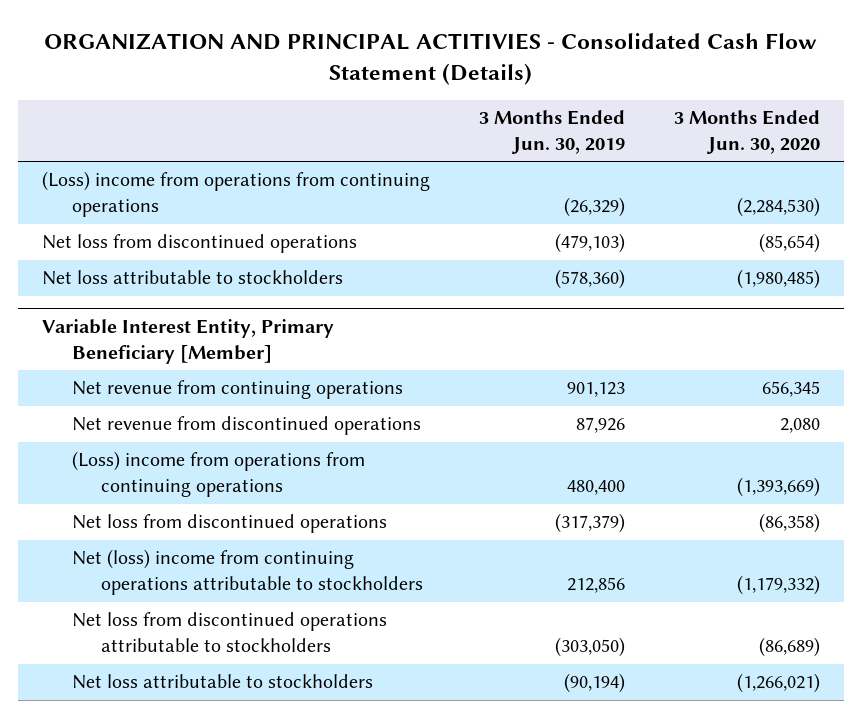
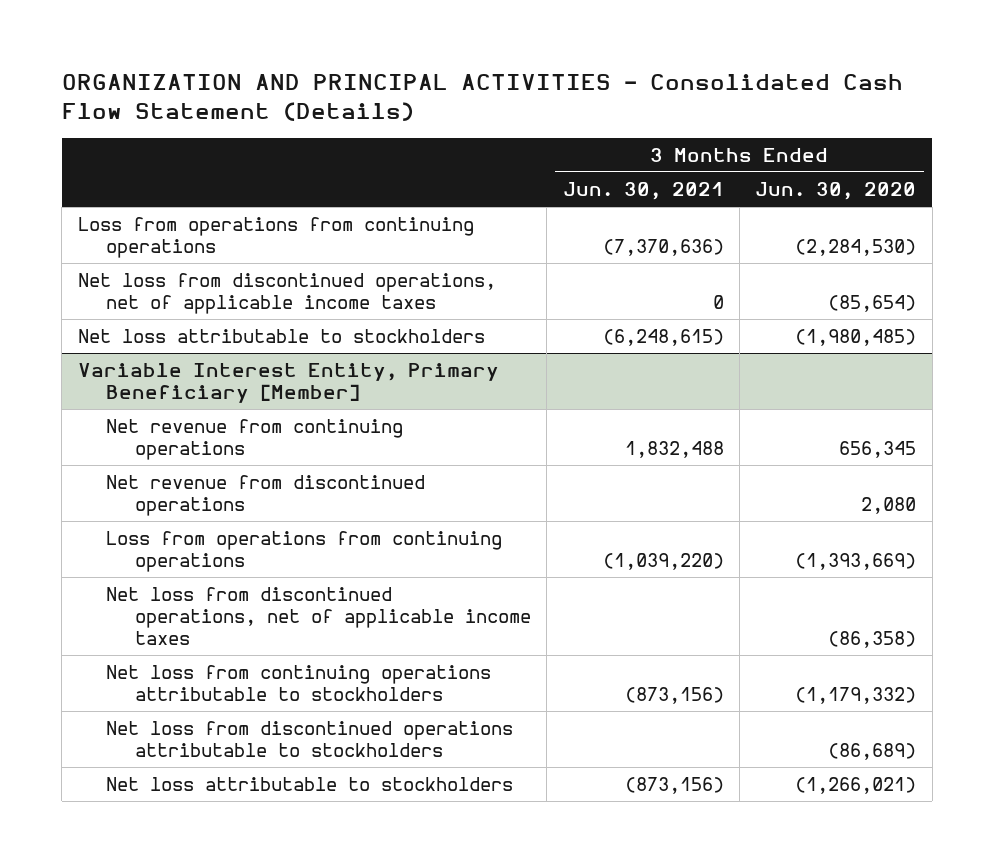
[44,32,818,85] ORGANIZATION AND PRINCIPAL ACTITIVIES - Consolidated Cash Flow Statement (Details) -> [61,74,903,122] ORGANIZATION AND PRINCIPAL ACTIVITIES - Consolidated Cash Flow Statement (Details)
[479,110,626,154] 3 Months Ended Jun. 30, 2019 -> none
none -> [562,182,724,201] Jun. 30, 2021
[42,171,431,218] (Loss) income from operations from continuing operations -> [77,217,474,259] Loss from operations from continuing operations
[42,234,358,254] Net loss from discontinued operations -> [77,273,496,315] Net loss from discontinued operations, net of applicable income taxes
[71,451,365,498] (Loss) income from operations from continuing operations -> [106,531,503,573] Loss from operations from continuing operations
[71,514,387,534] Net loss from discontinued operations -> [106,587,531,645] Net loss from discontinued operations, net of applicable income taxes
[71,549,424,596] Net (loss) income from continuing operations attributable to stockholders -> [106,665,492,702] Net loss from continuing operations attributable to stockholders

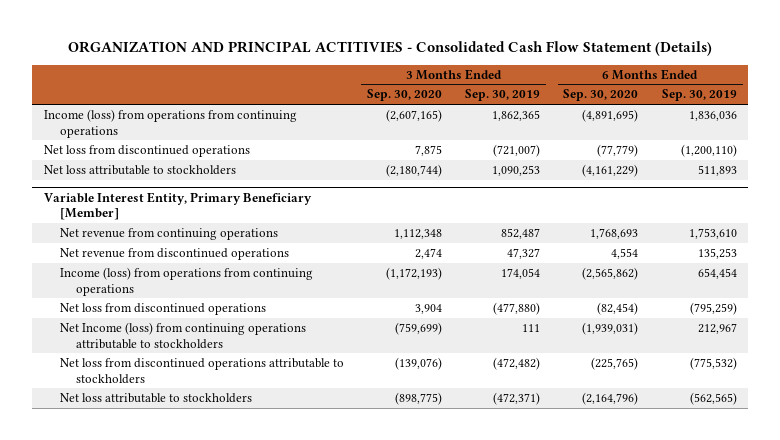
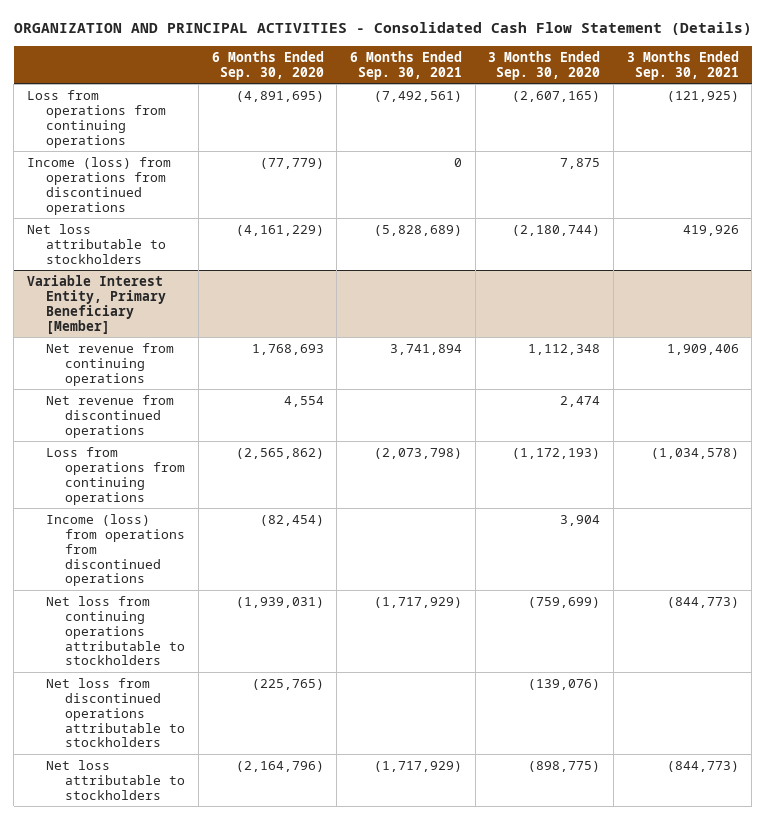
[68,40,713,56] ORGANIZATION AND PRINCIPAL ACTITIVIES - Consolidated Cash Flow Statement (Details) -> [13,22,752,36] ORGANIZATION AND PRINCIPAL ACTIVITIES - Consolidated Cash Flow Statement (Details)
[465,89,541,102] Sep. 30, 2019 -> none
[661,89,737,102] Sep. 30, 2019 -> none
none -> [349,50,462,80] 6 Months Ended Sep. 30, 2021
none -> [626,50,739,80] 3 Months Ended Sep. 30, 2021
[43,109,297,138] Income (loss) from operations from continuing operations -> [26,89,166,148] Loss from operations from continuing operations
[43,145,250,158] Net loss from discontinued operations -> [26,156,171,215] Income (loss) from operations from discontinued operations
[59,267,313,296] Income (loss) from operations from continuing operations -> [45,446,186,505] Loss from operations from continuing operations
[59,303,266,316] Net loss from discontinued operations -> [45,513,186,587] Income (loss) from operations from discontinued operations
[59,322,306,349] Net Income (loss) from continuing operations attributable to stockholders -> [45,595,186,666] Net loss from continuing operations attributable to stockholders

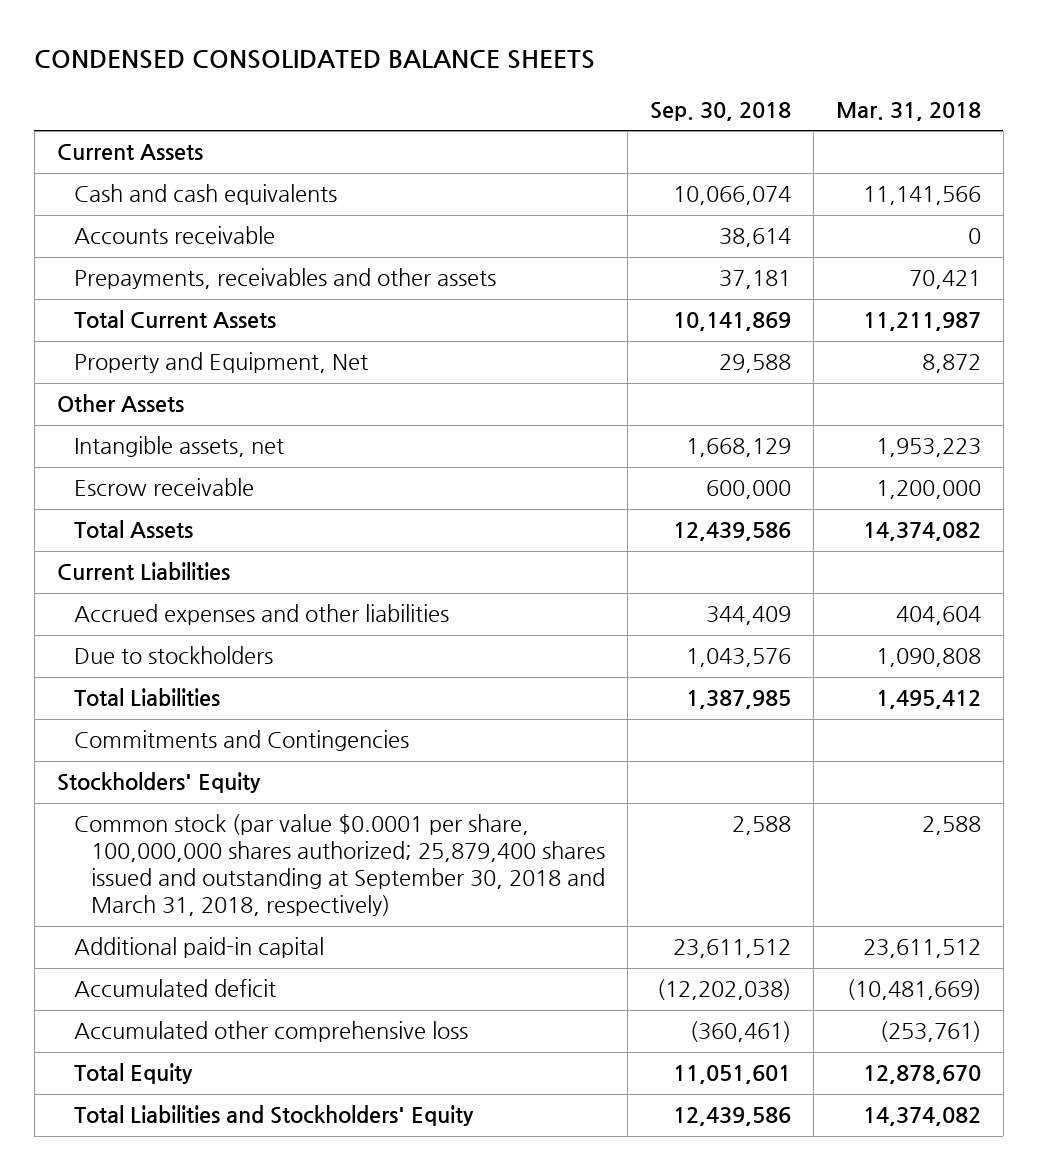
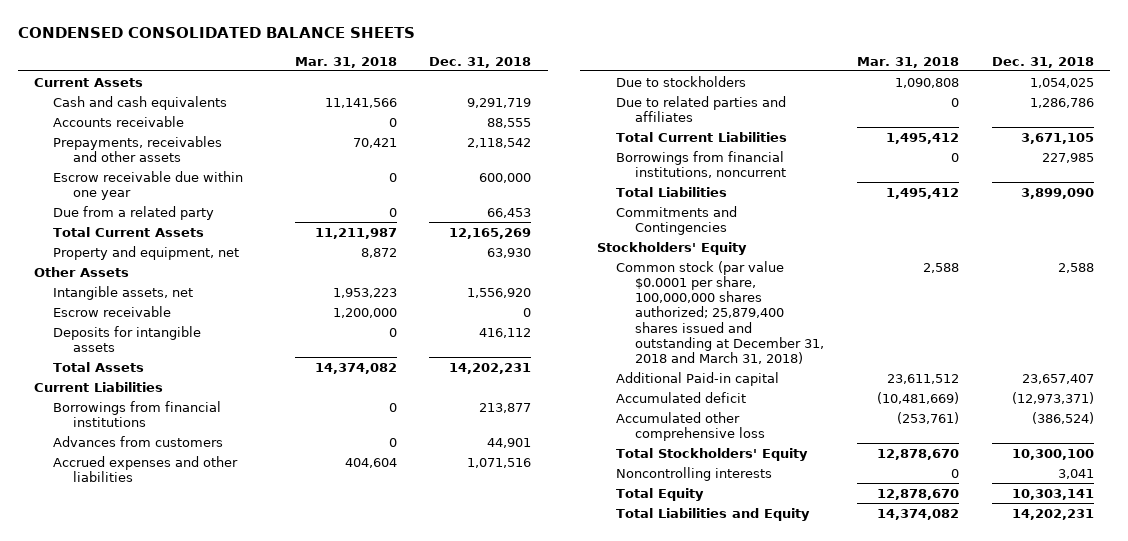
[650,101,792,121] Sep. 30, 2018 -> none
none -> [429,56,532,68] Dec. 31, 2018
none -> [53,170,244,200] Escrow receivable due within one year
none -> [53,205,215,220] Due from a related party
[73,352,368,374] Property and Equipment, Net -> [53,245,240,260] Property and equipment, net
none -> [53,325,202,352] Deposits for intangible assets
none -> [53,400,222,427] Borrowings from financial institutions
none -> [53,435,224,447] Advances from customers
none -> [615,95,786,122] Due to related parties and affiliates
none -> [615,131,787,142] Total Current Liabilities
none -> [615,150,787,178] Borrowings from financial institutions, noncurrent
[73,814,606,917] Common stock (par value $0.0001 per share, 100,000,000 shares authorized; 25,879,400 shares issued and outstanding at September 30, 2018 and March 31, 2018, respectively) -> [615,260,825,364] Common stock (par value $0.0001 per share, 100,000,000 shares authorized; 25,879,400 shares issued and outstanding at December 31, 2018 and March 31, 2018)
[73,937,324,959] Additional paid-in capital -> [615,371,779,386] Additional Paid-in capital
none -> [615,447,808,461] Total Stockholders' Equity
none -> [615,466,772,481] Noncontrolling interests
[73,1105,474,1127] Total Liabilities and Stockholders' Equity -> [615,507,810,521] Total Liabilities and Equity

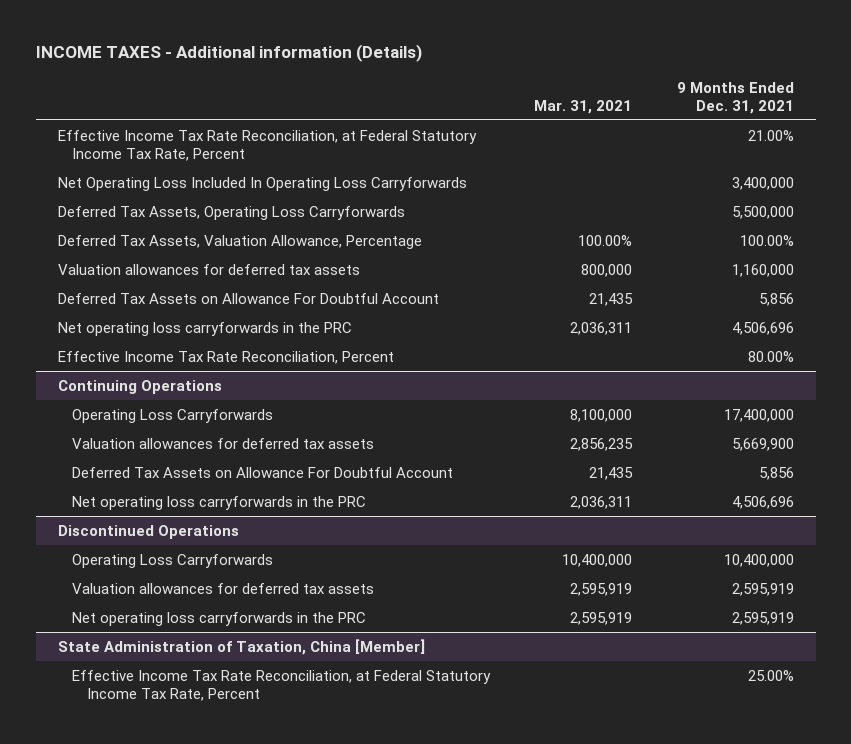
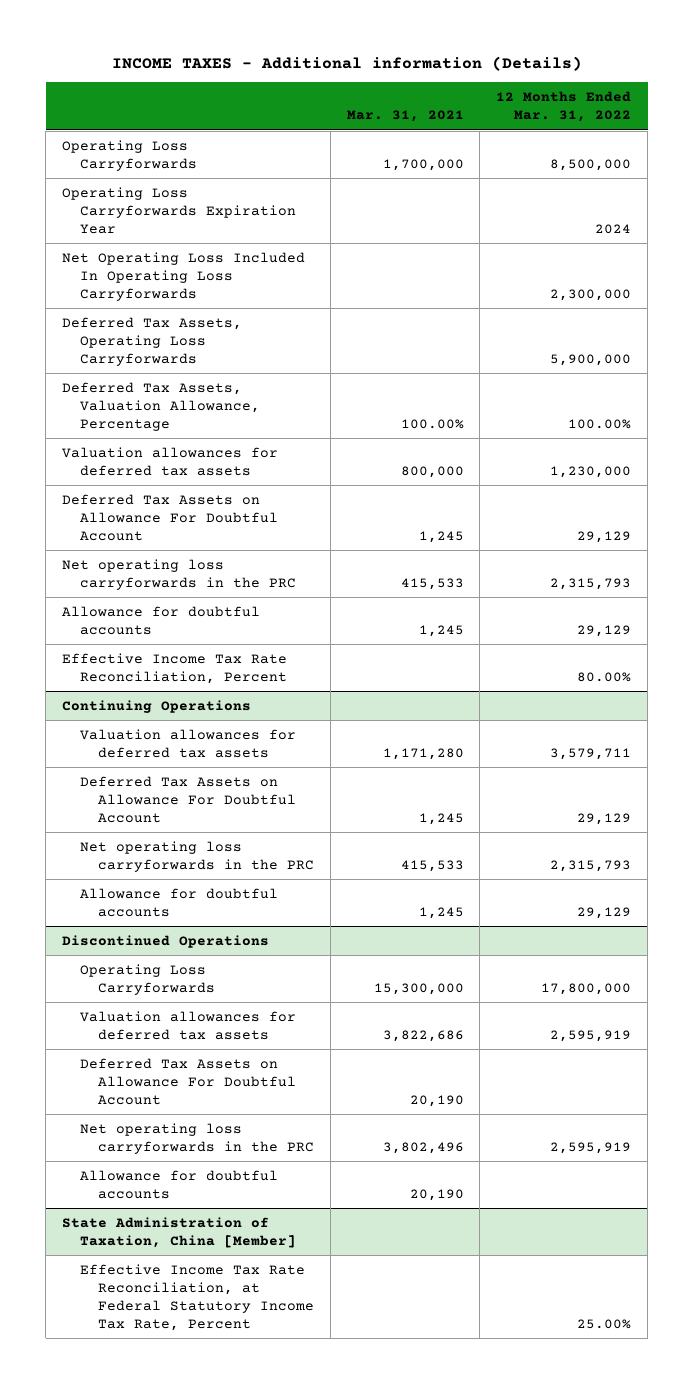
[676,81,794,114] 9 Months Ended Dec. 31, 2021 -> none
none -> [496,91,632,123] 12 Months Ended Mar. 31, 2022
[57,129,477,161] Effective Income Tax Rate Reconciliation, at Federal Statutory Income Tax Rate, Percent -> none
none -> [61,139,197,171] Operating Loss Carryforwards
none -> [61,186,296,234] Operating Loss Carryforwards Expiration Year
[589,292,634,306] 21,435 -> [418,530,464,543] 1,245
[570,321,633,335] 2,036,311 -> [400,577,464,590] 415,533
none -> [61,605,260,635] Allowance for doubtful accounts
[72,408,274,423] Operating Loss Carryforwards -> none
[570,437,634,451] 2,856,235 -> [382,747,464,760] 1,171,280
[589,466,634,480] 21,435 -> [418,812,464,825] 1,245
[570,495,633,509] 2,036,311 -> [400,859,464,872] 415,533
none -> [79,887,278,917] Allowance for doubtful accounts
[562,553,633,567] 10,400,000 -> [373,982,464,995] 15,300,000
[570,582,633,596] 2,595,919 -> [382,1029,464,1042] 3,822,686
none -> [79,1057,296,1105] Deferred Tax Assets on Allowance For Doubtful Account
[570,611,633,625] 2,595,919 -> [382,1141,464,1154] 3,802,496
none -> [79,1169,278,1199] Allowance for doubtful accounts

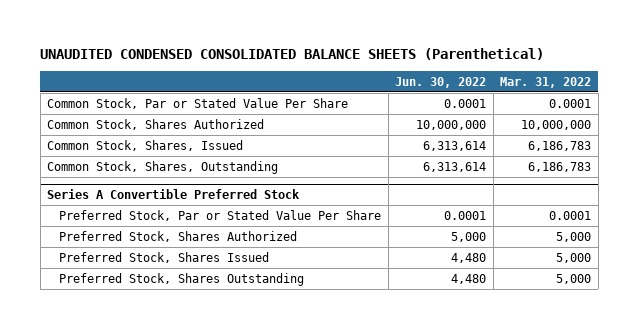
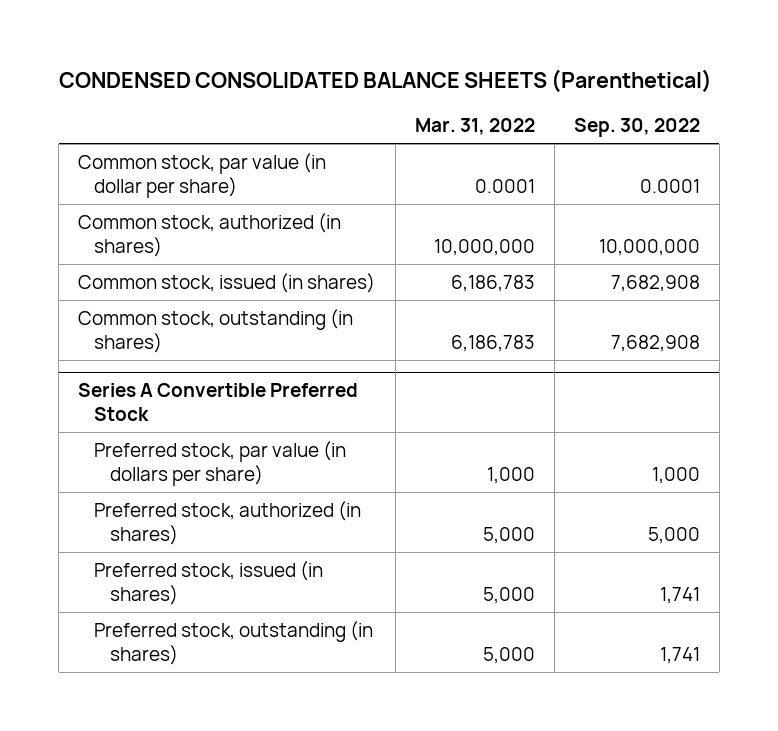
[40,48,545,61] UNAUDITED CONDENSED CONSOLIDATED BALANCE SHEETS (Parenthetical) -> [58,69,712,94] CONDENSED CONSOLIDATED BALANCE SHEETS (Parenthetical)
[395,77,487,89] Jun. 30, 2022 -> none
none -> [573,118,700,138] Sep. 30, 2022
[47,97,349,109] Common Stock, Par or Stated Value Per Share -> [78,153,327,199] Common stock, par value (in dollar per share)
[47,118,265,130] Common Stock, Shares Authorized -> [78,213,342,258] Common stock, authorized (in shares)
[47,139,244,151] Common Stock, Shares, Issued -> [78,273,376,294] Common stock, issued (in shares)
[47,160,279,174] Common Stock, Shares, Outstanding -> [78,309,354,354] Common stock, outstanding (in shares)
[59,209,382,221] Preferred Stock, Par or Stated Value Per Share -> [94,441,347,487] Preferred stock, par value (in dollars per share)
[549,210,592,220] 0.0001 -> [486,467,535,485] 1,000
[59,230,298,242] Preferred Stock, Shares Authorized -> [94,501,362,546] Preferred stock, authorized (in shares)
[59,251,270,263] Preferred Stock, Shares Issued -> [94,561,324,606] Preferred stock, issued (in shares)
[59,272,305,286] Preferred Stock, Shares Outstanding -> [94,621,374,666] Preferred stock, outstanding (in shares)

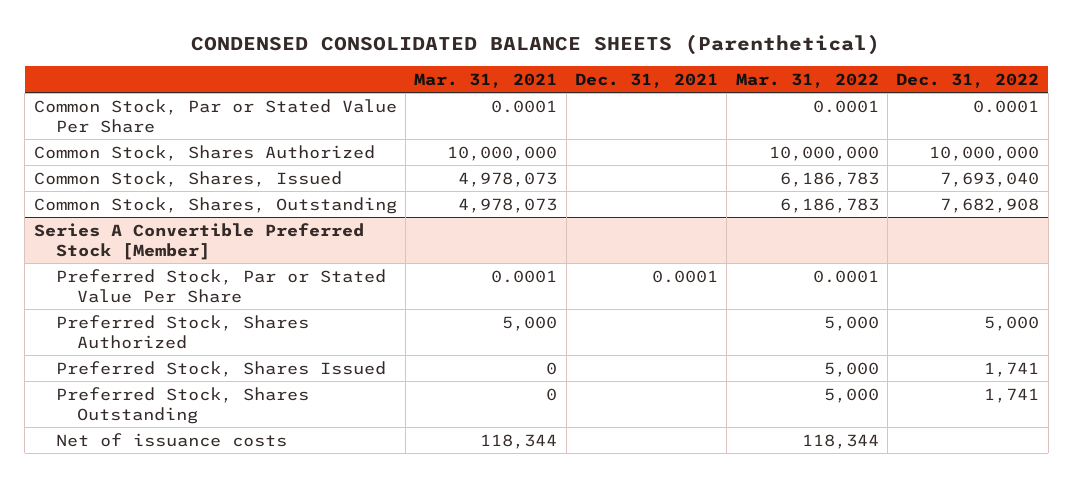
[573,118,700,138] Sep. 30, 2022 -> none
none -> [414,72,558,88] Mar. 31, 2021
none -> [574,72,718,88] Dec. 31, 2021
none -> [896,72,1040,88] Dec. 31, 2022
[78,153,327,199] Common stock, par value (in dollar per share) -> [33,98,397,133] Common Stock, Par or Stated Value Per Share
[78,213,342,258] Common stock, authorized (in shares) -> [33,144,375,161] Common Stock, Shares Authorized
[78,273,376,294] Common stock, issued (in shares) -> [33,170,342,187] Common Stock, Shares, Issued
[78,309,354,354] Common stock, outstanding (in shares) -> [33,196,397,214] Common Stock, Shares, Outstanding
[78,383,359,422] Series A Convertible Preferred Stock -> [33,222,364,260] Series A Convertible Preferred Stock [Member]
[94,441,347,487] Preferred stock, par value (in dollars per share) -> [55,268,386,303] Preferred Stock, Par or Stated Value Per Share
[486,467,535,485] 1,000 -> [812,269,879,283] 0.0001
[94,501,362,546] Preferred stock, authorized (in shares) -> [55,314,309,349] Preferred Stock, Shares Authorized
[94,561,324,606] Preferred stock, issued (in shares) -> [55,360,386,377] Preferred Stock, Shares Issued
[94,621,374,666] Preferred stock, outstanding (in shares) -> [55,386,309,424] Preferred Stock, Shares Outstanding
none -> [55,432,287,447] Net of issuance costs

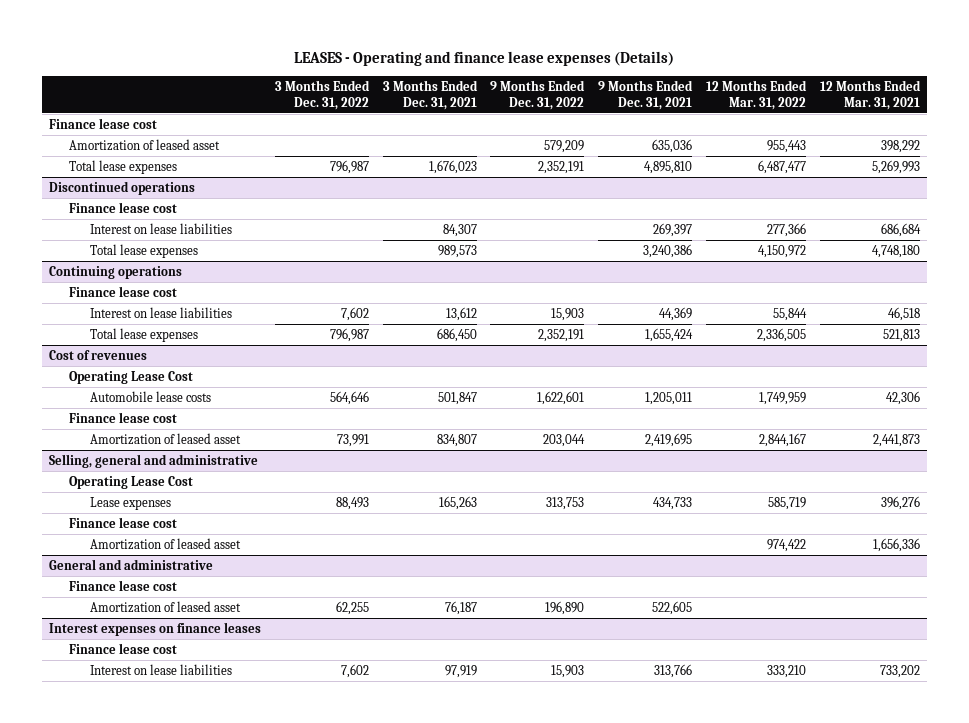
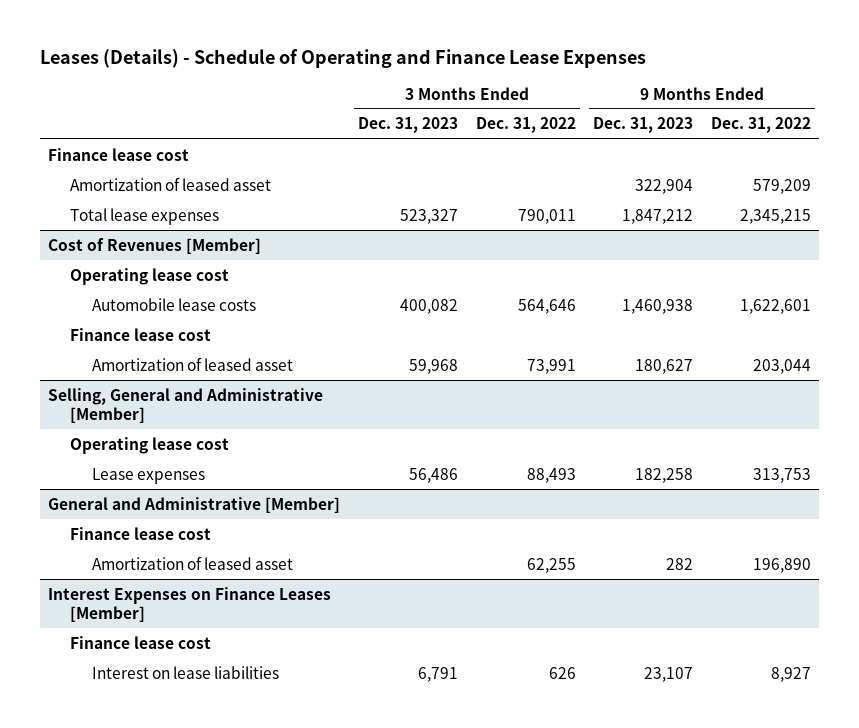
[294,50,675,66] LEASES - Operating and finance lease expenses (Details) -> [39,48,646,68] Leases (Details) - Schedule of Operating and Finance Lease Expenses
[382,79,478,110] 3 Months Ended Dec. 31, 2021 -> none
[598,79,694,110] 9 Months Ended Dec. 31, 2021 -> none
[705,79,807,110] 12 Months Ended Mar. 31, 2022 -> none
[819,79,921,110] 12 Months Ended Mar. 31, 2021 -> none
none -> [358,117,459,134] Dec. 31, 2023
none -> [593,117,694,134] Dec. 31, 2023
[49,181,196,196] Discontinued operations -> none
[69,202,178,214] Finance lease cost -> none
[89,223,232,235] Interest on lease liabilities -> none
[89,244,198,259] Total lease expenses -> none
[49,266,183,280] Continuing operations -> none
[69,286,178,298] Finance lease cost -> none
[89,307,232,319] Interest on lease liabilities -> none
[89,328,198,343] Total lease expenses -> none
[329,160,369,175] 796,987 -> [517,208,576,224] 790,011
[538,161,585,175] 2,352,191 -> [739,208,811,224] 2,345,215
[49,350,148,361] Cost of revenues -> [48,237,262,254] Cost of Revenues [Member]
[69,371,194,385] Operating Lease Cost -> [70,267,230,285] Operating lease cost
[49,454,259,469] Selling, general and administrative -> [48,387,324,423] Selling, General and Administrative [Member]
[69,476,194,490] Operating Lease Cost -> [70,436,230,454] Operating lease cost
[69,517,178,529] Finance lease cost -> none
[89,538,241,551] Amortization of leased asset -> none
[49,559,214,571] General and administrative -> [48,496,341,513] General and Administrative [Member]
[49,622,262,637] Interest expenses on finance leases -> [48,586,332,622] Interest Expenses on Finance Leases [Member]
[340,664,369,679] 7,602 -> [548,666,576,679] 626
[551,665,585,679] 15,903 -> [770,666,811,682] 8,927

